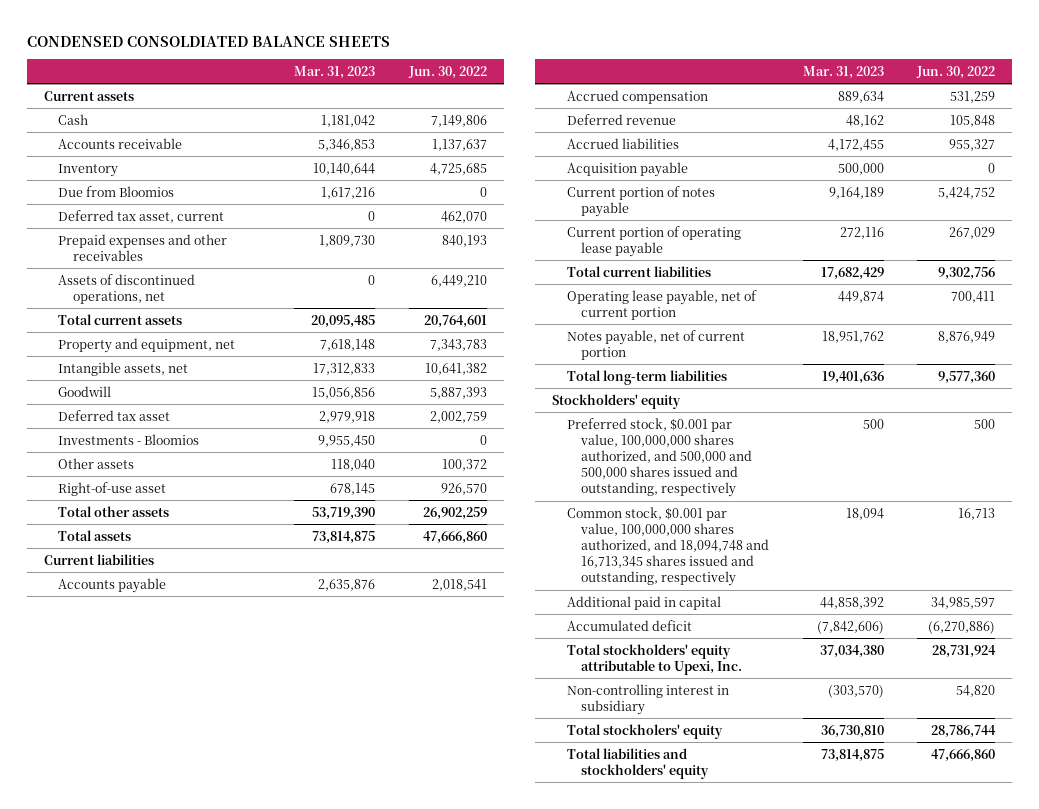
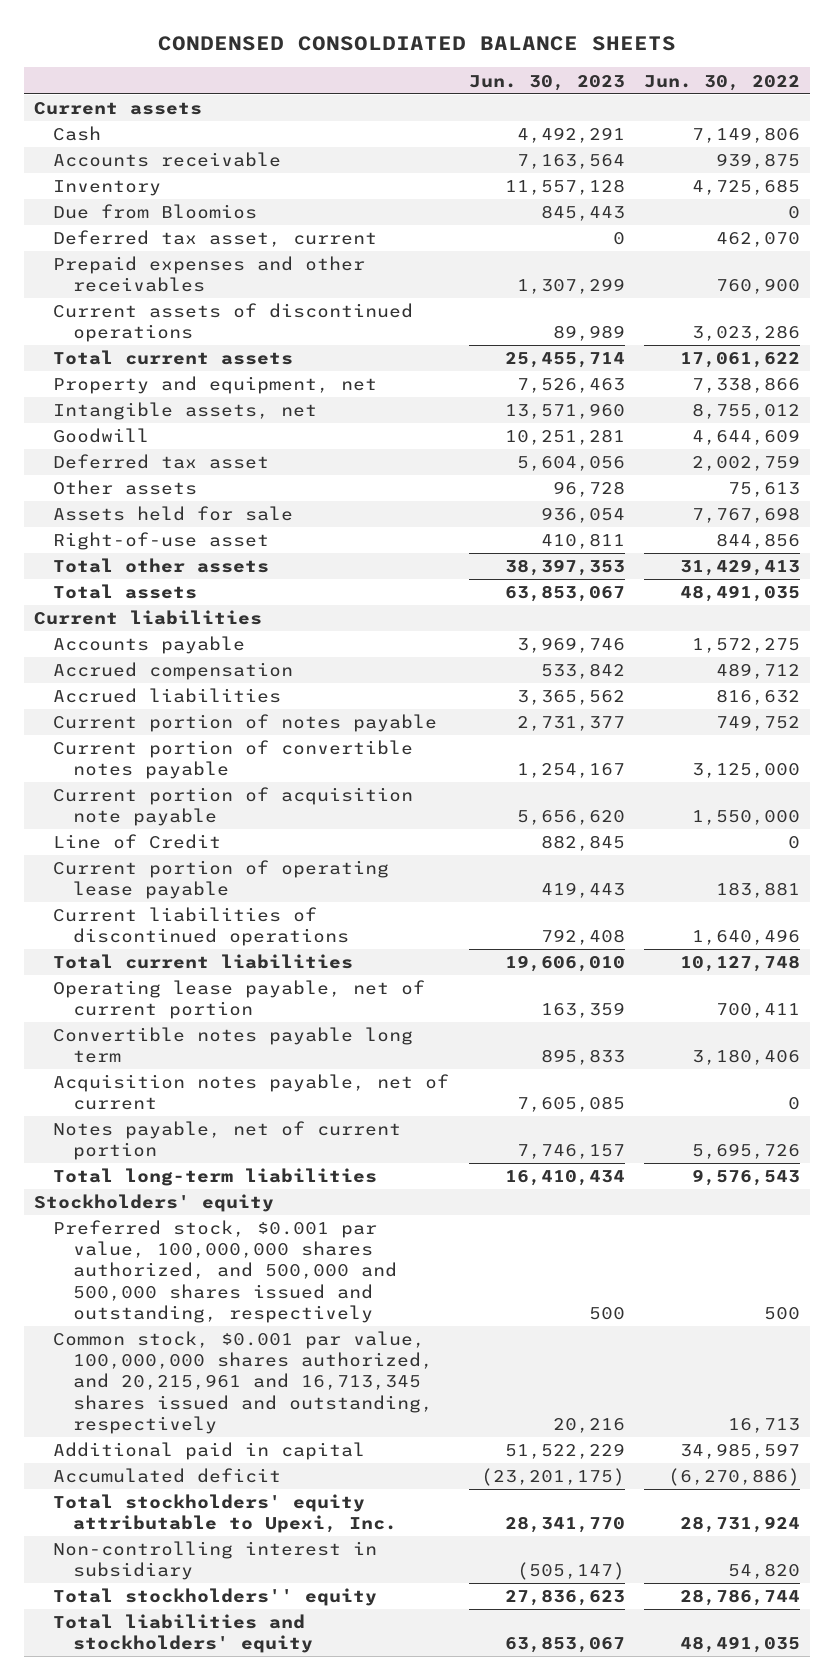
[294,65,376,79] Mar. 31, 2023 -> none
none -> [468,74,625,91] Jun. 30, 2023
[431,138,487,151] 1,137,637 -> [716,153,801,170] 939,875
[441,234,487,247] 840,193 -> [716,278,801,295] 760,900
[58,273,196,304] Assets of discontinued operations, net -> [53,303,414,343] Current assets of discontinued operations
[430,274,487,287] 6,449,210 -> [692,325,801,342] 3,023,286
[423,314,487,328] 20,764,601 -> [680,352,801,369] 17,061,622
[429,338,487,351] 7,343,783 -> [692,377,801,394] 7,338,866
[424,362,487,375] 10,641,382 -> [692,403,801,420] 8,755,012
[429,386,487,399] 5,887,393 -> [692,429,801,446] 4,644,609
[58,433,200,445] Investments - Bloomios -> none
[441,458,487,471] 100,372 -> [728,482,801,498] 75,613
none -> [53,506,294,522] Assets held for sale
[440,482,487,495] 926,570 -> [716,533,801,550] 844,856
[422,506,487,520] 26,902,259 -> [680,559,801,577] 31,429,413
[422,530,487,544] 47,666,860 -> [680,585,801,603] 48,491,035
[566,113,676,125] Deferred revenue -> none
[566,161,688,177] Acquisition payable -> none
[431,578,487,591] 2,018,541 -> [692,638,801,654] 1,572,275
[950,90,996,103] 531,259 -> [716,663,801,680] 489,712
[949,138,996,151] 955,327 -> [716,689,801,706] 816,632
[938,186,996,199] 5,424,752 -> [716,715,801,732] 749,752
none -> [53,740,414,780] Current portion of convertible notes payable
none -> [53,787,414,827] Current portion of acquisition note payable
none -> [53,834,222,850] Line of Credit
[949,226,996,239] 267,029 -> [716,882,801,899] 183,881
none -> [53,907,350,947] Current liabilities of discontinued operations
[938,266,996,280] 9,302,756 -> [680,955,801,973] 10,127,748
none -> [53,1027,414,1064] Convertible notes payable long term
none -> [53,1074,450,1111] Acquisition notes payable, net of current
[938,330,996,343] 8,876,949 -> [692,1143,801,1160] 5,695,726
[938,370,996,384] 9,577,360 -> [692,1169,801,1187] 9,576,543
[566,506,770,587] Common stock, $0.001 par value, 100,000,000 shares authorized, and 18,094,748 and 16,713,345 shares issued and outstanding, respectively -> [53,1331,434,1434] Common stock, $0.001 par value, 100,000,000 shares authorized, and 20,215,961 and 16,713,345 shares issued and outstanding, respectively
[566,723,723,739] Total stockholers' equity -> [53,1588,378,1607] Total stockholders'' equity
[931,748,996,762] 47,666,860 -> [680,1636,801,1654] 48,491,035

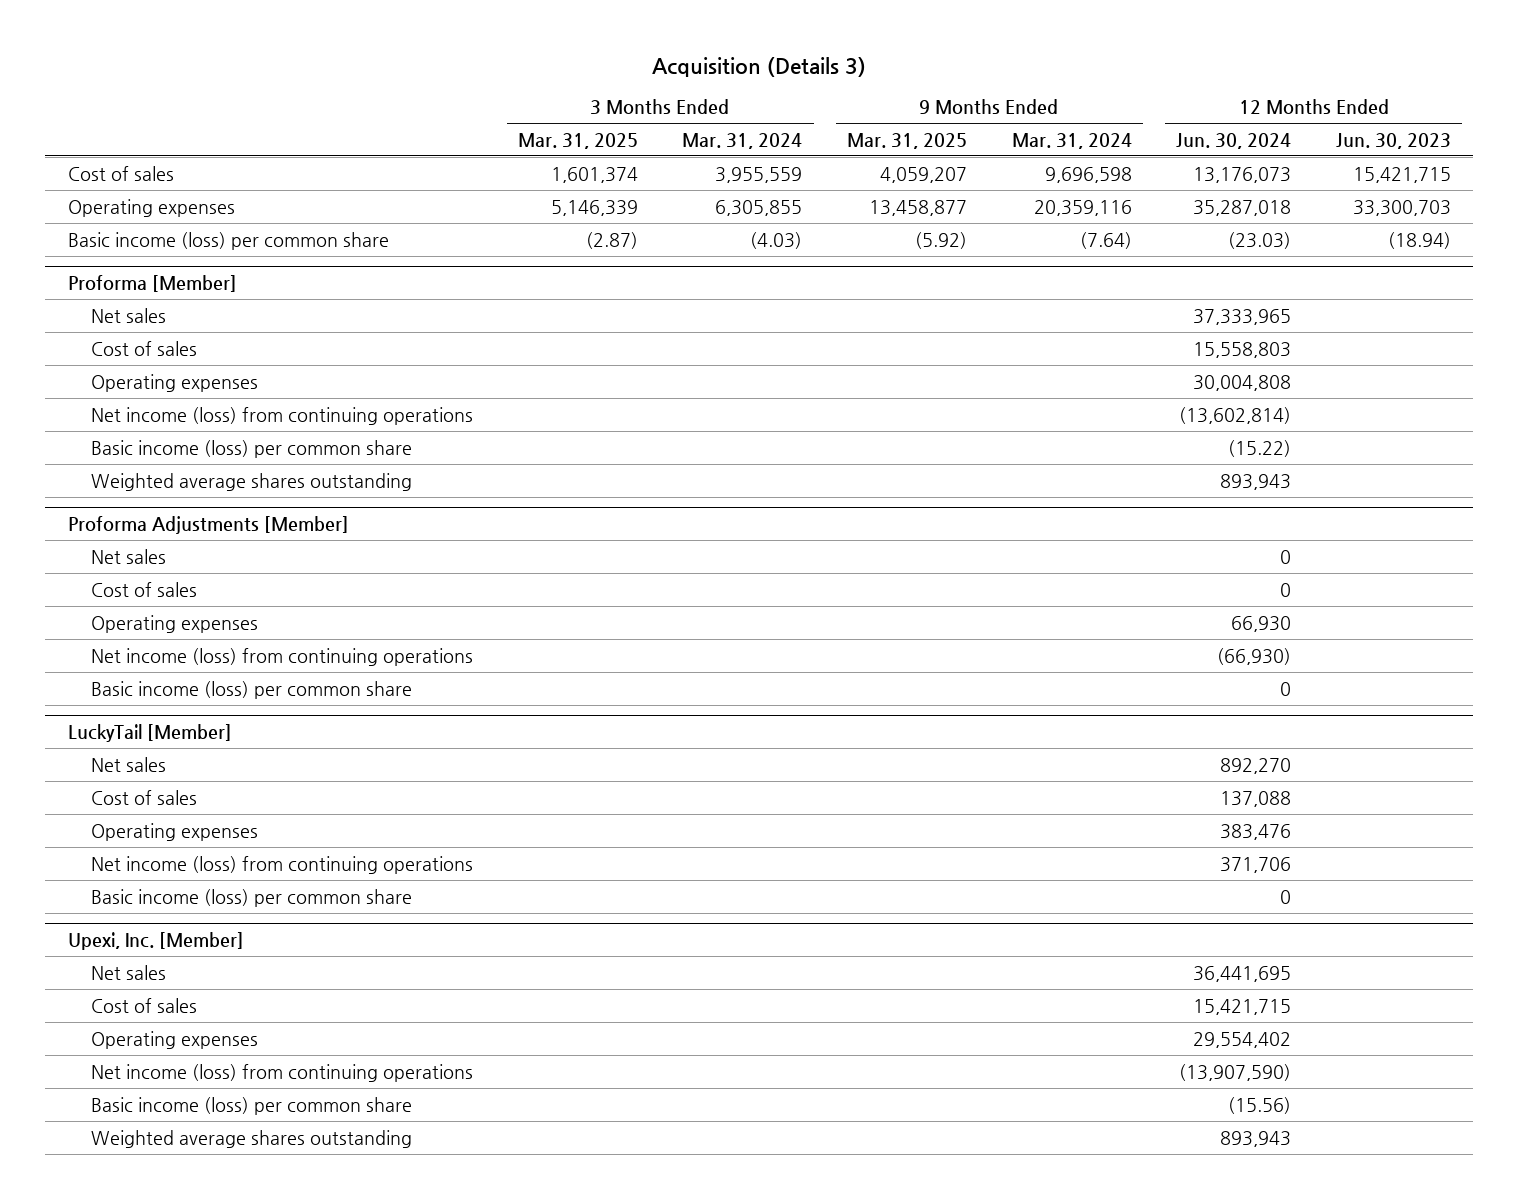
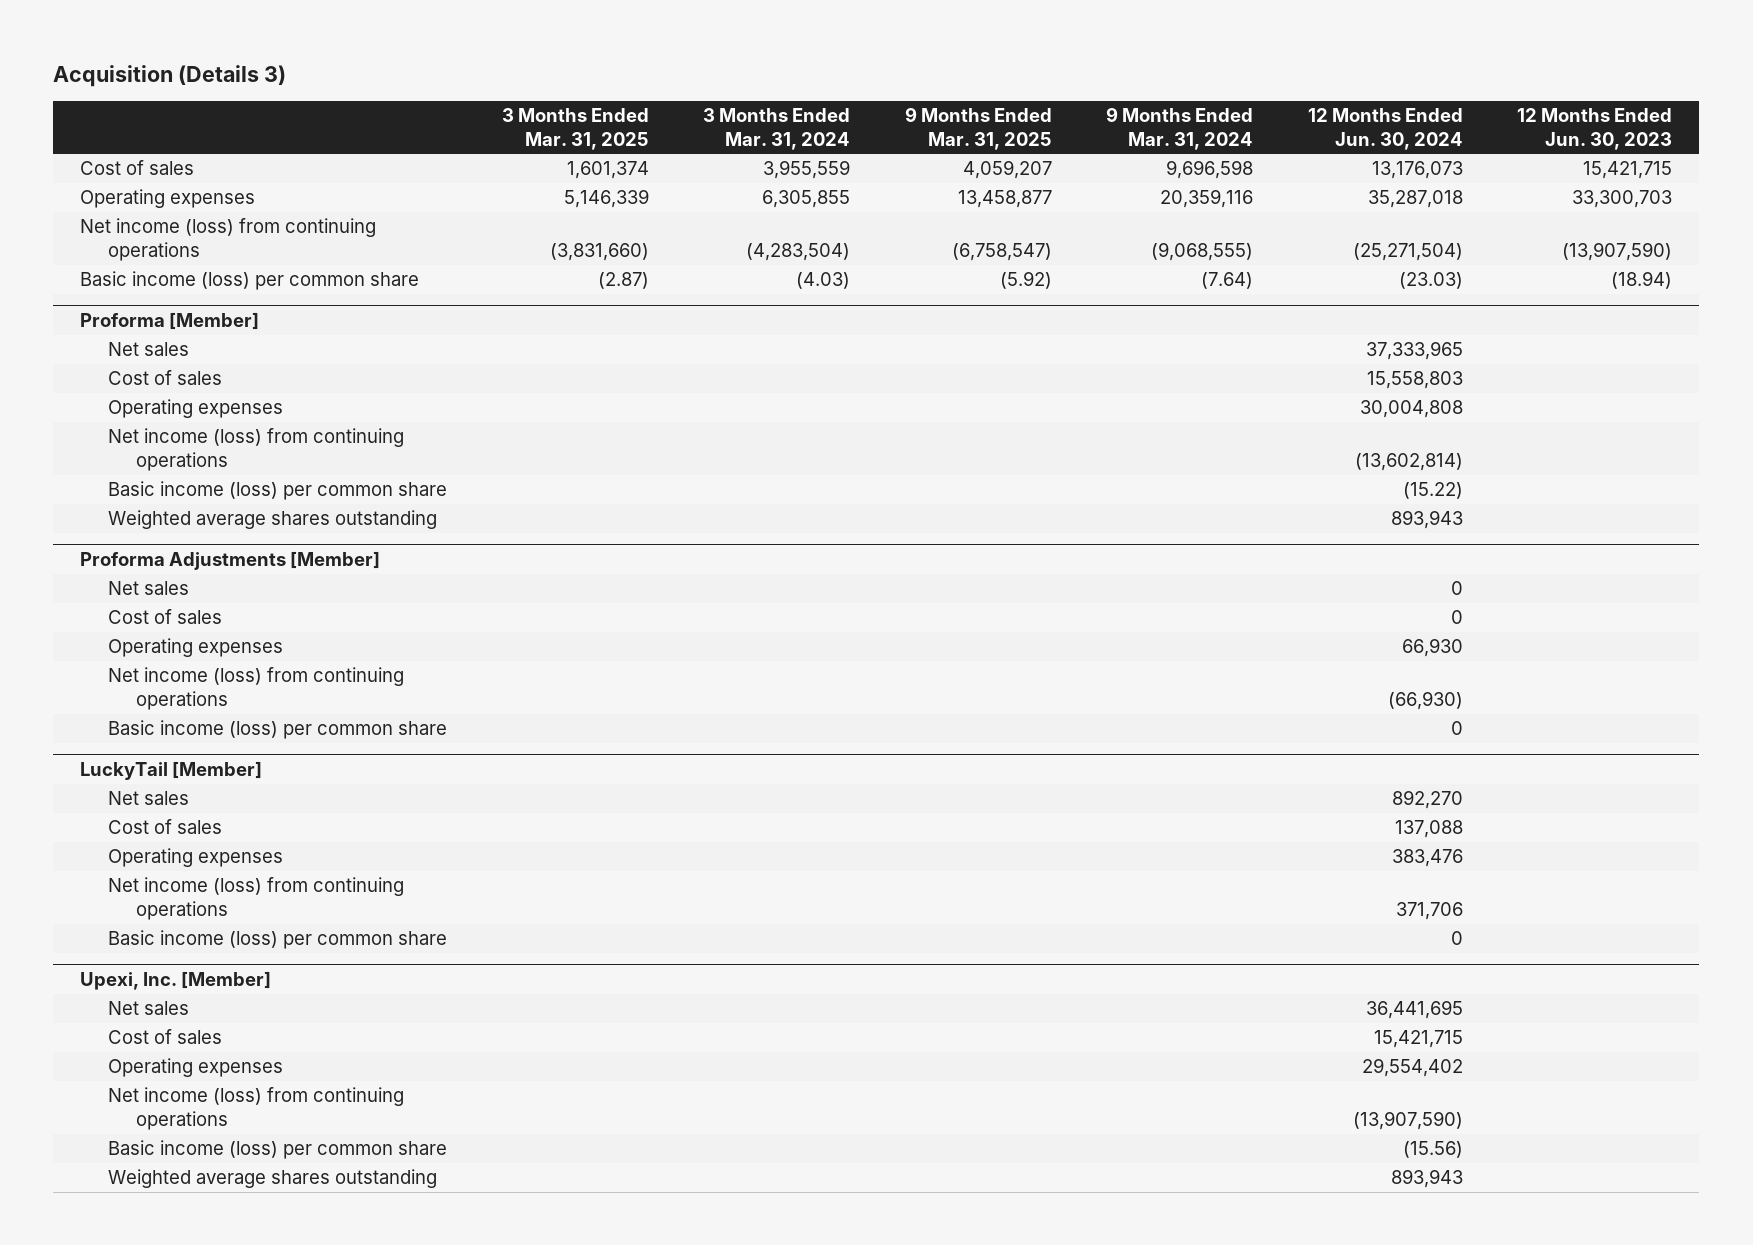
none -> [80,218,377,262] Net income (loss) from continuing operations

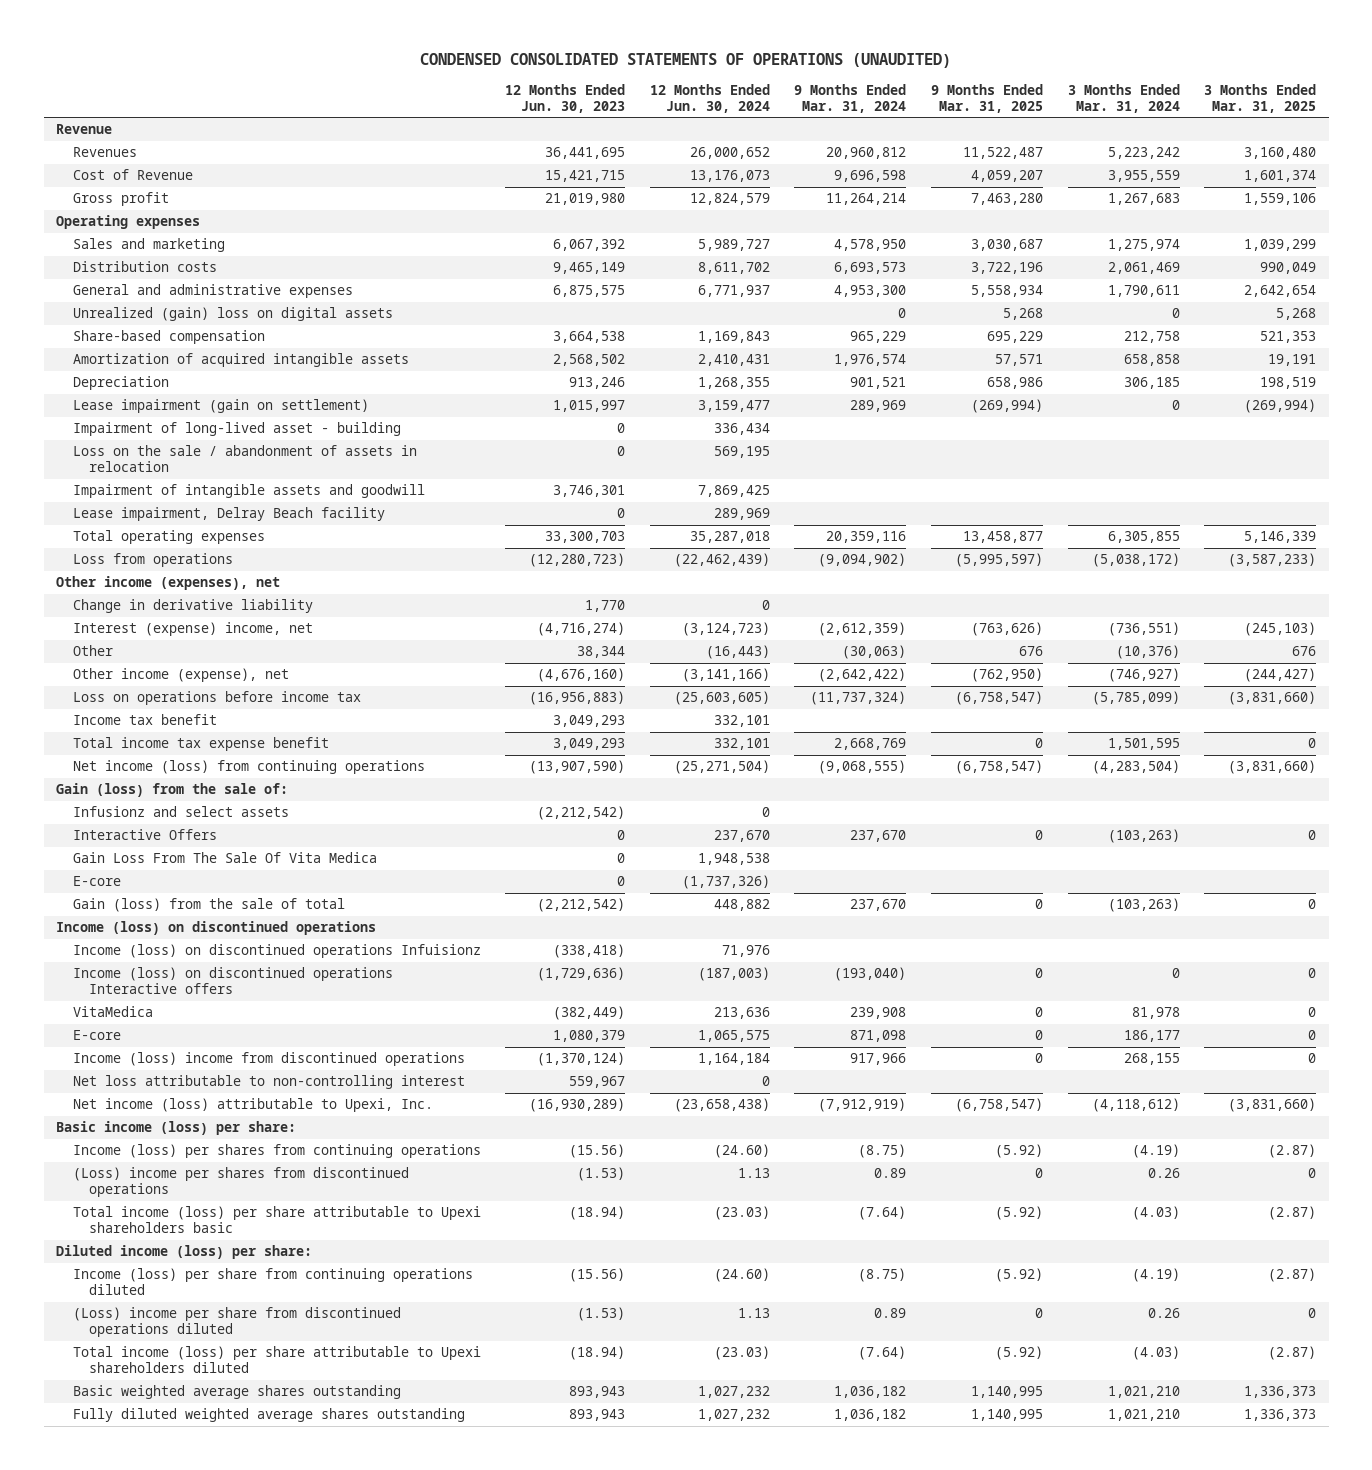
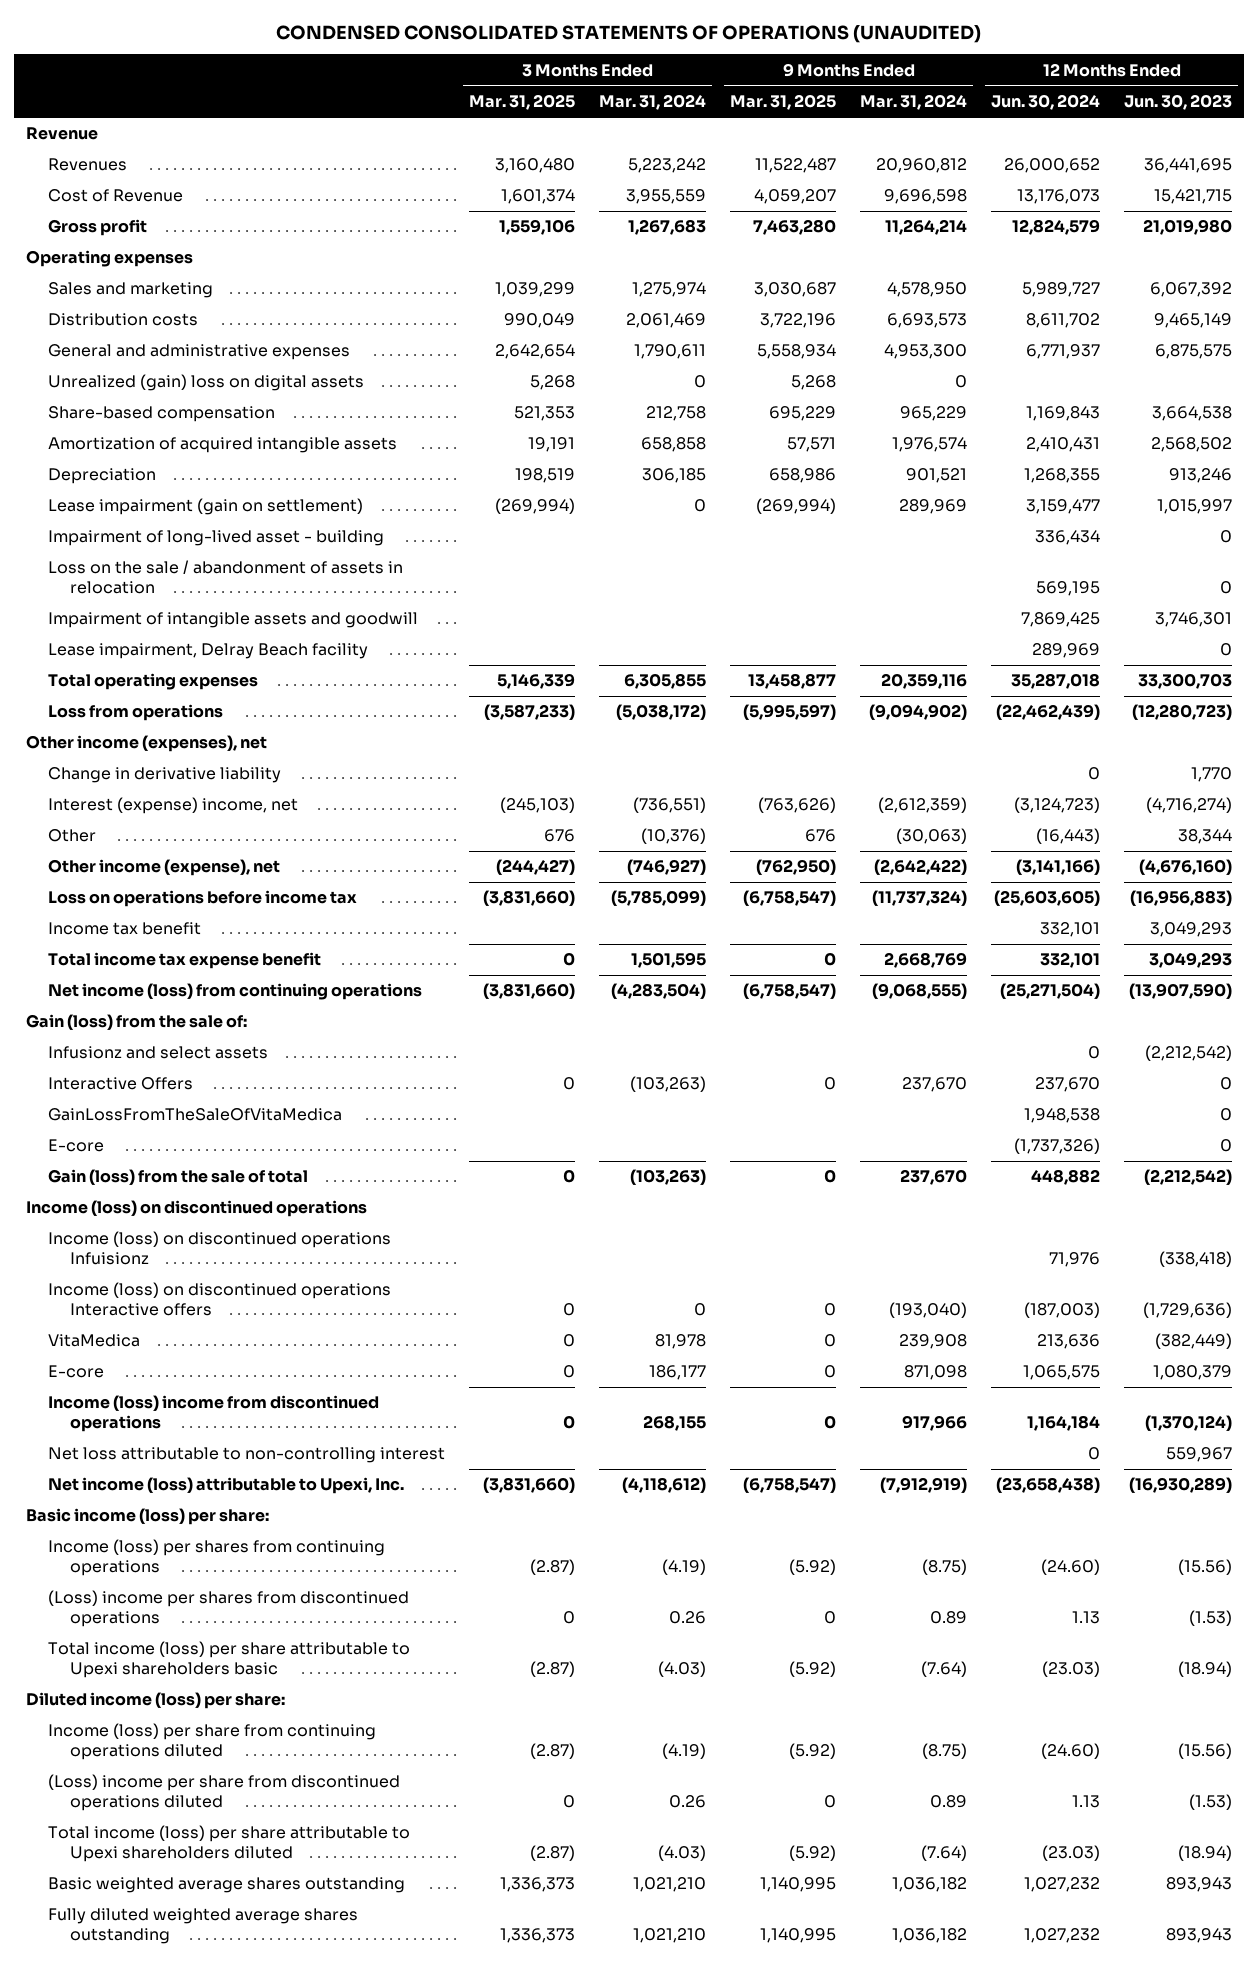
[72,852,377,864] Gain Loss From The Sale Of Vita Medica -> [47,1108,342,1122] GainLossFromTheSaleOfVitaMedica

